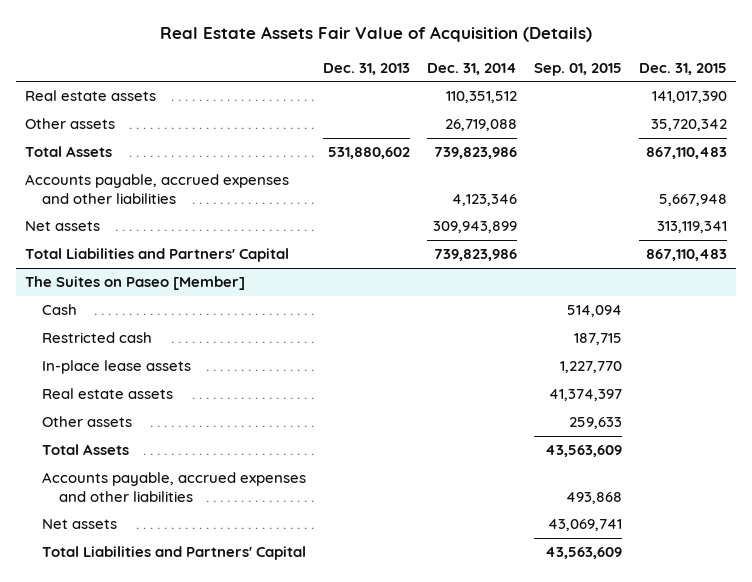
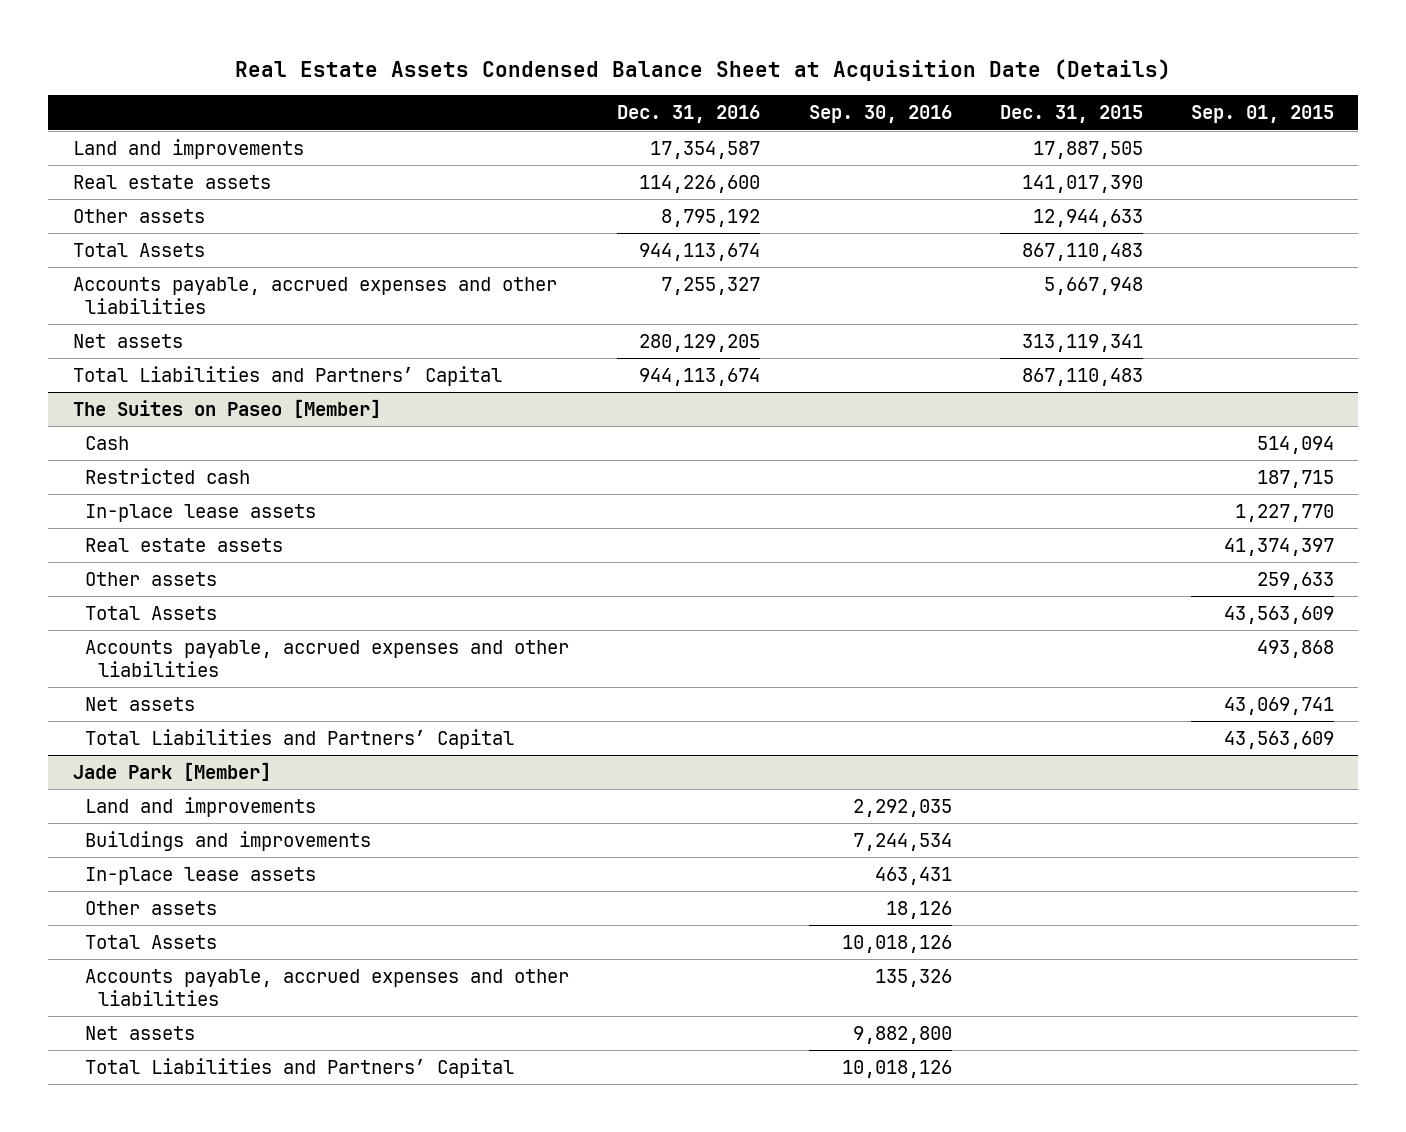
[159,25,592,42] Real Estate Assets Fair Value of Acquisition (Details) -> [235,58,1172,81] Real Estate Assets Condensed Balance Sheet at Acquisition Date (Details)
[323,62,411,75] Dec. 31, 2013 -> none
[427,62,518,75] Dec. 31, 2014 -> none
none -> [617,105,761,124] Dec. 31, 2016
none -> [808,105,952,124] Sep. 30, 2016
none -> [72,138,304,159] Land and improvements
[651,119,728,132] 35,720,342 -> [1032,208,1143,227] 12,944,633
none -> [72,761,271,781] Jade Park [Member]
none -> [85,796,317,817] Land and improvements
none -> [85,830,372,851] Buildings and improvements
none -> [85,866,317,885] In-place lease assets
none -> [85,900,218,915] Other assets
none -> [85,934,218,949] Total Assets
none -> [85,968,570,1006] Accounts payable, accrued expenses and other liabilities
none -> [85,1025,196,1040] Net assets
none -> [85,1057,515,1078] Total Liabilities and Partnersʼ Capital

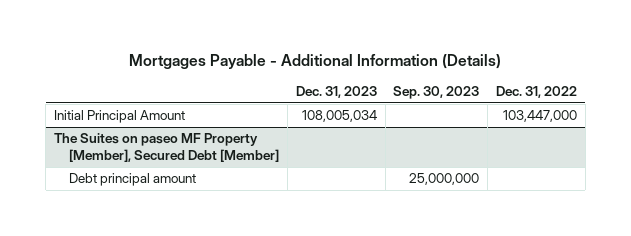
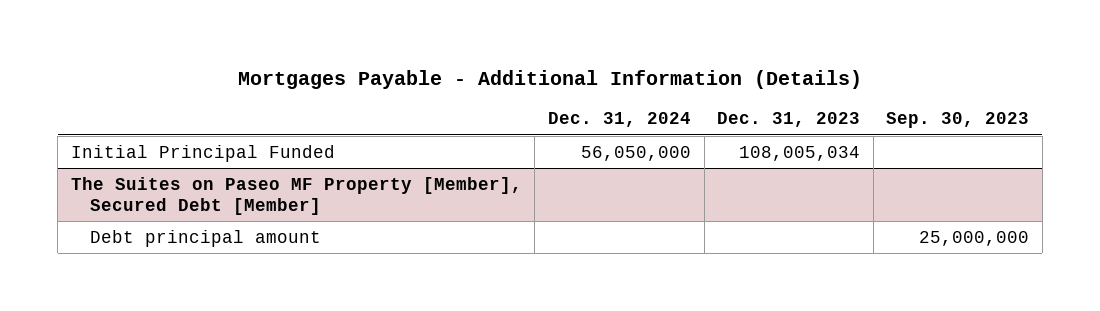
[495,86,577,99] Dec. 31, 2022 -> none
none -> [548,112,692,128] Dec. 31, 2024
[53,110,185,124] Initial Principal Amount -> [70,144,335,162] Initial Principal Funded
[53,133,280,163] The Suites on paseo MF Property [Member], Secured Debt [Member] -> [70,176,522,215] The Suites on Paseo MF Property [Member], Secured Debt [Member]

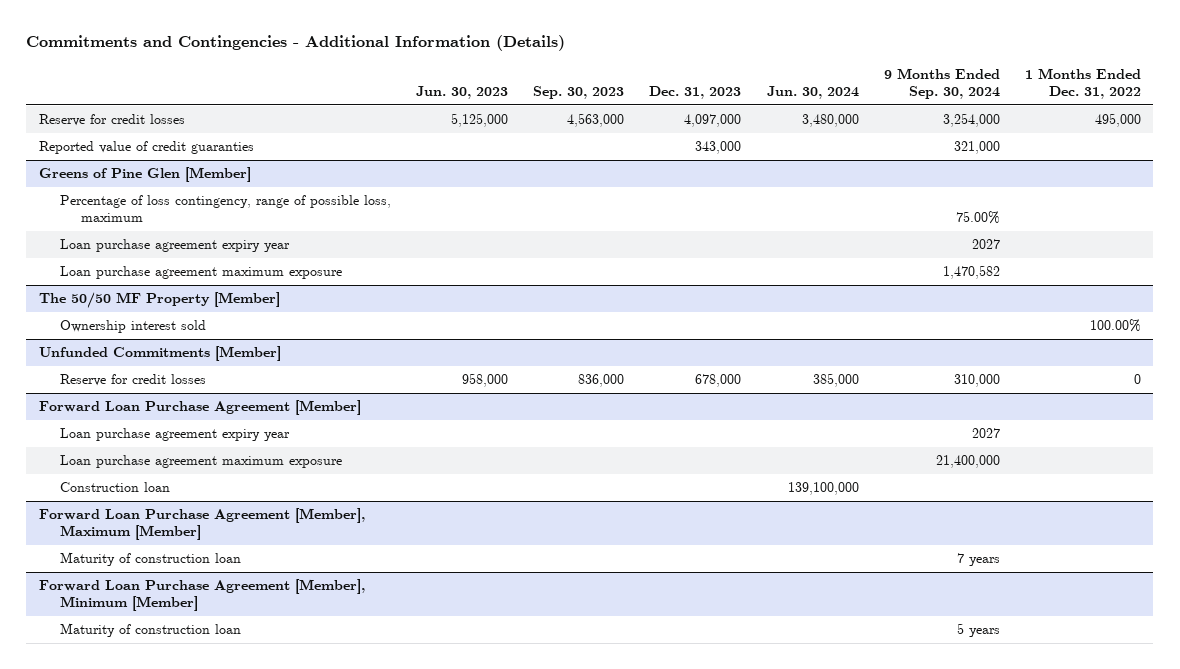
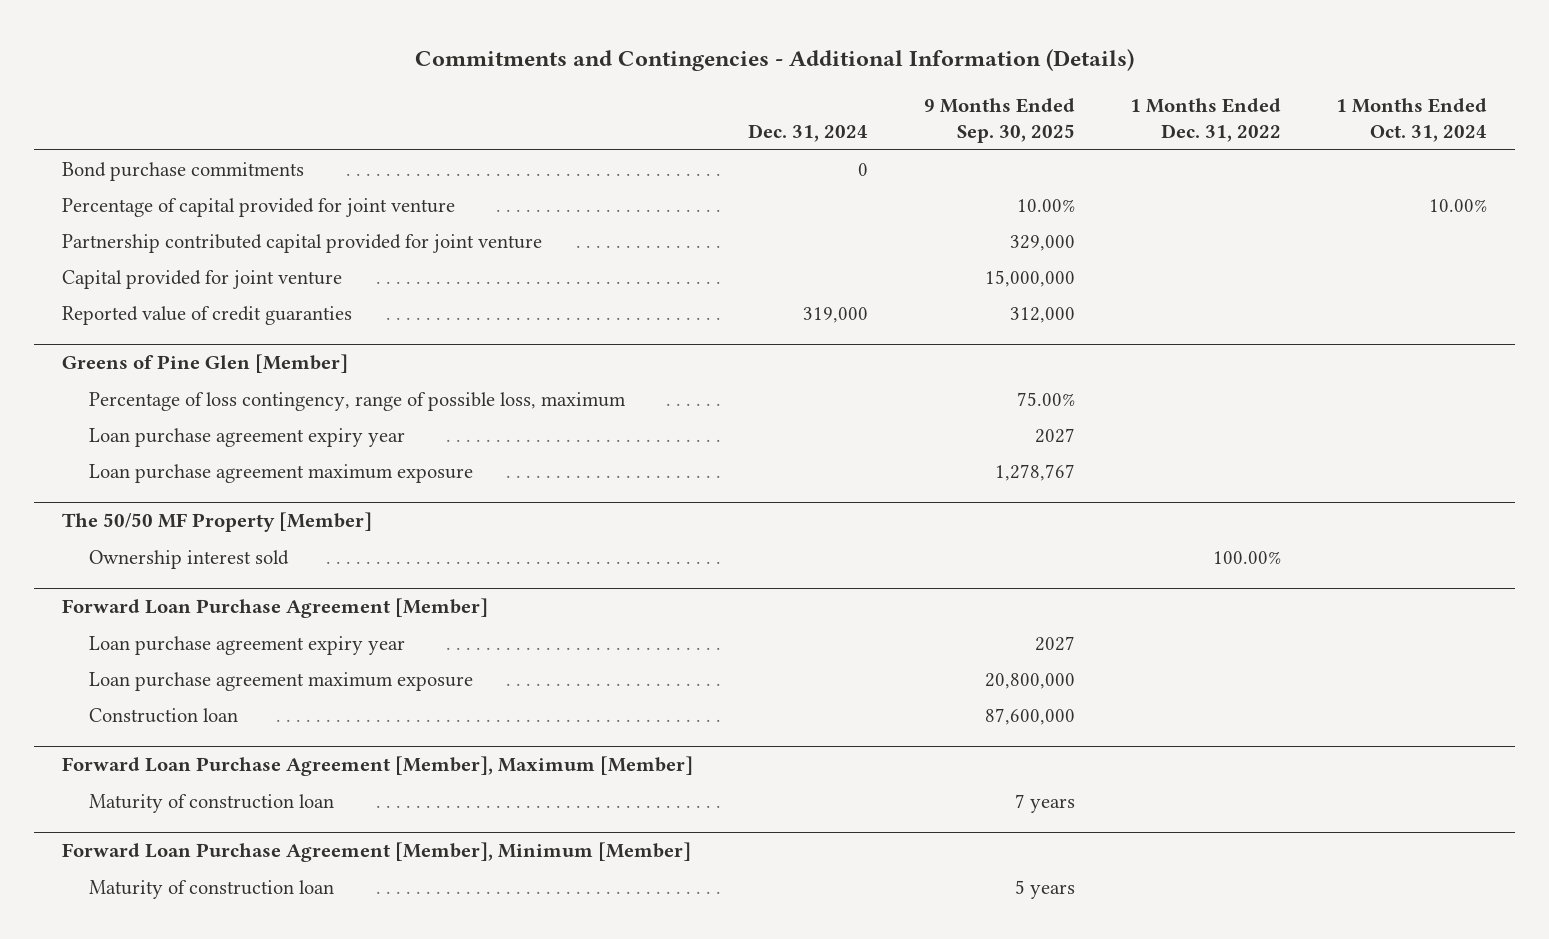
[416,86,509,100] Jun. 30, 2023 -> none
[533,86,625,100] Sep. 30, 2023 -> none
[649,86,742,100] Dec. 31, 2023 -> none
[766,86,859,100] Jun. 30, 2024 -> none
[883,68,1000,100] 9 Months Ended Sep. 30, 2024 -> none
none -> [748,123,869,142] Dec. 31, 2024
none -> [923,97,1075,143] 9 Months Ended Sep. 30, 2025
none -> [1336,97,1488,142] 1 Months Ended Oct. 31, 2024
[38,114,185,127] Reserve for credit losses -> none
none -> [61,161,304,181] Bond purchase commitments
none -> [61,197,455,217] Percentage of capital provided for joint venture
none -> [61,233,542,253] Partnership contributed capital provided for joint venture
none -> [61,269,342,289] Capital provided for joint venture
[38,346,281,362] Unfunded Commitments [Member] -> none
[59,374,206,387] Reserve for credit losses -> none

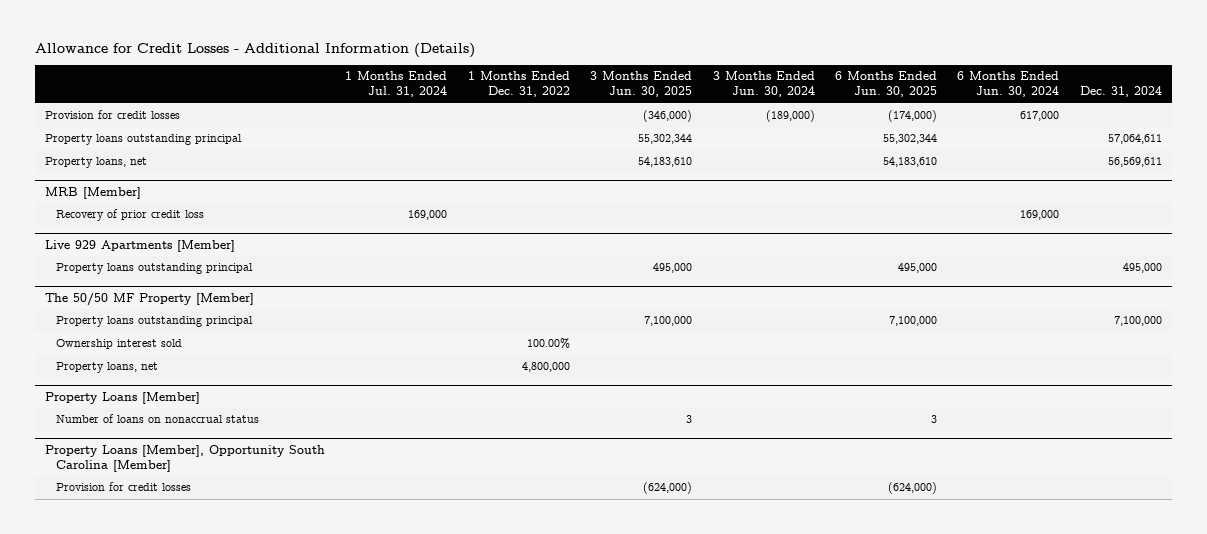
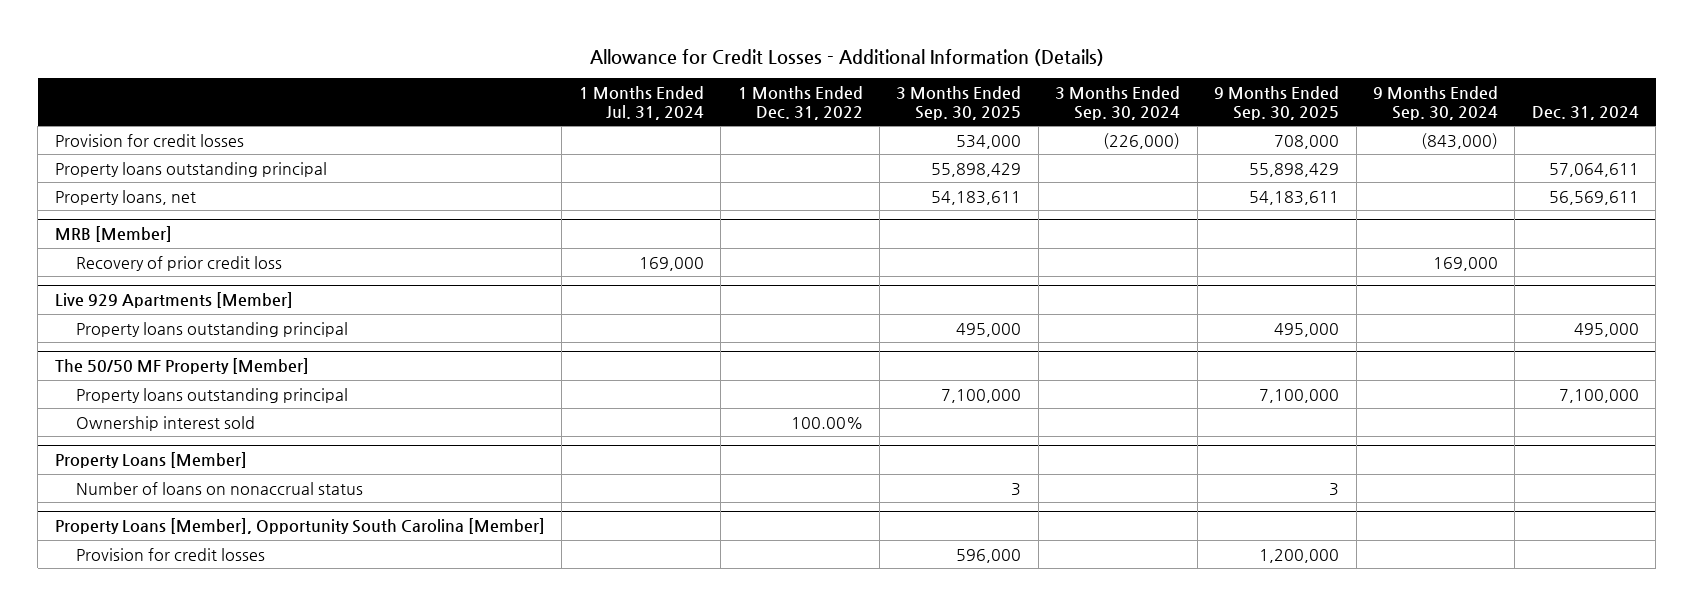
[590,71,693,98] 3 Months Ended Jun. 30, 2025 -> none
[712,71,815,98] 3 Months Ended Jun. 30, 2024 -> none
[834,71,937,98] 6 Months Ended Jun. 30, 2025 -> none
[957,71,1060,98] 6 Months Ended Jun. 30, 2024 -> none
none -> [896,86,1022,120] 3 Months Ended Sep. 30, 2025
none -> [1055,86,1181,120] 3 Months Ended Sep. 30, 2024
none -> [1214,86,1340,120] 9 Months Ended Sep. 30, 2025
none -> [1372,86,1498,120] 9 Months Ended Sep. 30, 2024
[55,362,158,374] Property loans, net -> none

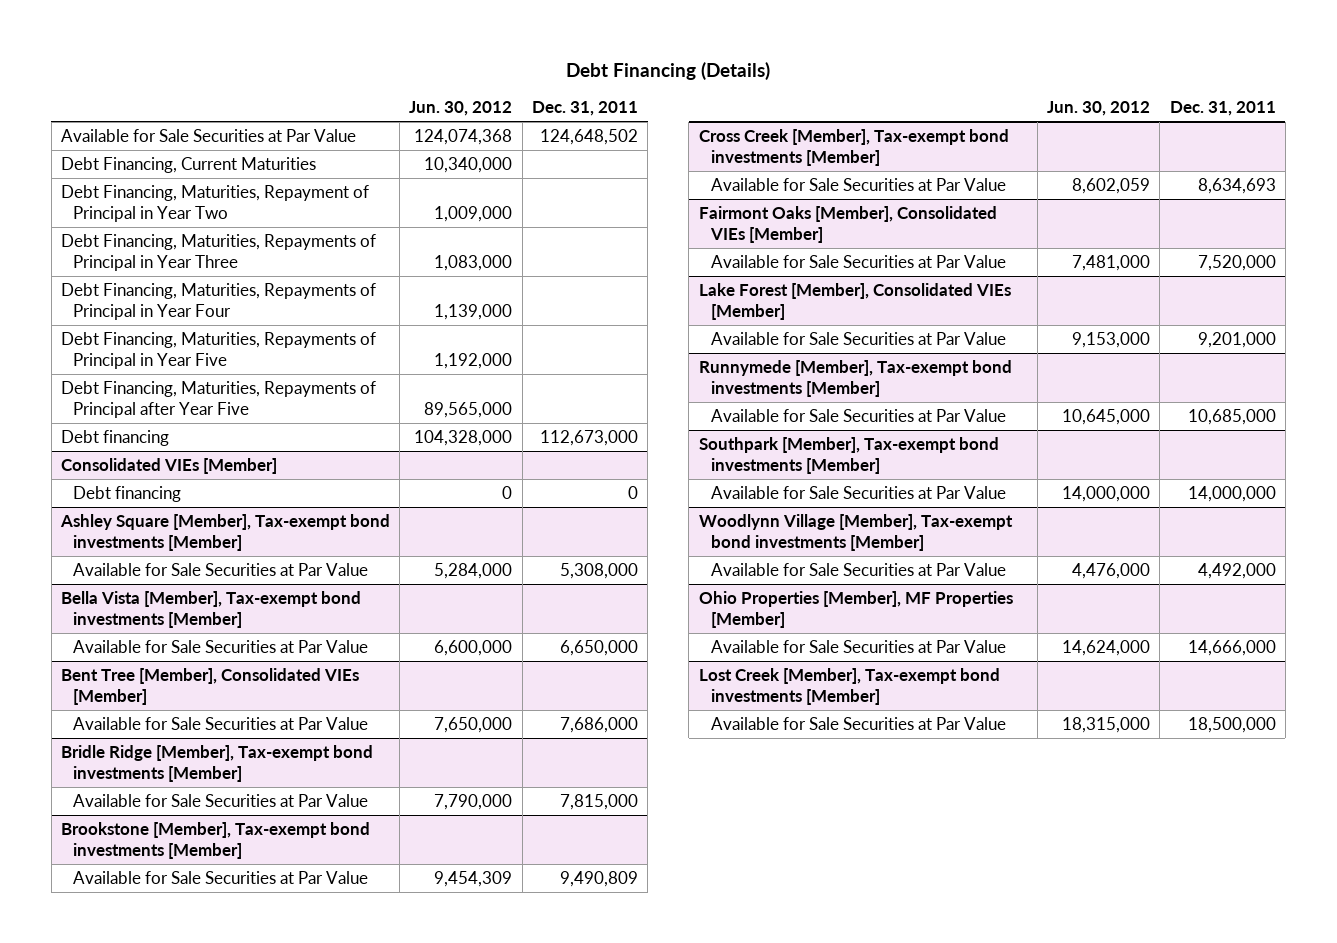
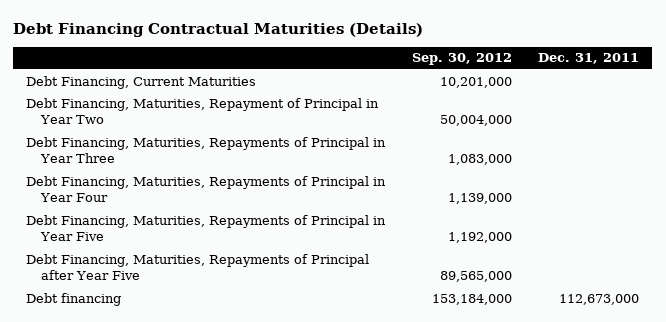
[566,61,771,80] Debt Financing (Details) -> [13,22,424,37] Debt Financing Contractual Maturities (Details)
[409,101,513,117] Jun. 30, 2012 -> none
none -> [411,53,512,66] Sep. 30, 2012
[60,128,356,142] Available for Sale Securities at Par Value -> none
[60,457,277,474] Consolidated VIEs [Member] -> none
[72,485,181,502] Debt financing -> none
[59,513,390,551] Ashley Square [Member], Tax-exempt bond investments [Member] -> none
[72,562,368,576] Available for Sale Securities at Par Value -> none
[60,590,361,628] Bella Vista [Member], Tax-exempt bond investments [Member] -> none
[72,639,368,653] Available for Sale Securities at Par Value -> none
[60,667,359,705] Bent Tree [Member], Consolidated VIEs [Member] -> none
[72,716,368,730] Available for Sale Securities at Par Value -> none
[60,744,373,782] Bridle Ridge [Member], Tax-exempt bond investments [Member] -> none
[72,793,368,807] Available for Sale Securities at Par Value -> none
[60,821,370,859] Brookstone [Member], Tax-exempt bond investments [Member] -> none
[72,870,368,884] Available for Sale Securities at Par Value -> none
[698,128,1009,166] Cross Creek [Member], Tax-exempt bond investments [Member] -> none
[710,177,1006,191] Available for Sale Securities at Par Value -> none
[698,205,997,243] Fairmont Oaks [Member], Consolidated VIEs [Member] -> none
[710,254,1006,268] Available for Sale Securities at Par Value -> none
[698,282,1011,320] Lake Forest [Member], Consolidated VIEs [Member] -> none
[710,331,1006,345] Available for Sale Securities at Par Value -> none
[698,359,1012,397] Runnymede [Member], Tax-exempt bond investments [Member] -> none
[710,408,1006,422] Available for Sale Securities at Par Value -> none
[698,436,999,474] Southpark [Member], Tax-exempt bond investments [Member] -> none
[710,485,1006,499] Available for Sale Securities at Par Value -> none
[698,513,1013,551] Woodlynn Village [Member], Tax-exempt bond investments [Member] -> none
[710,562,1006,576] Available for Sale Securities at Par Value -> none
[698,590,1013,628] Ohio Properties [Member], MF Properties [Member] -> none
[710,639,1006,653] Available for Sale Securities at Par Value -> none
[698,667,1000,705] Lost Creek [Member], Tax-exempt bond investments [Member] -> none
[710,716,1006,730] Available for Sale Securities at Par Value -> none

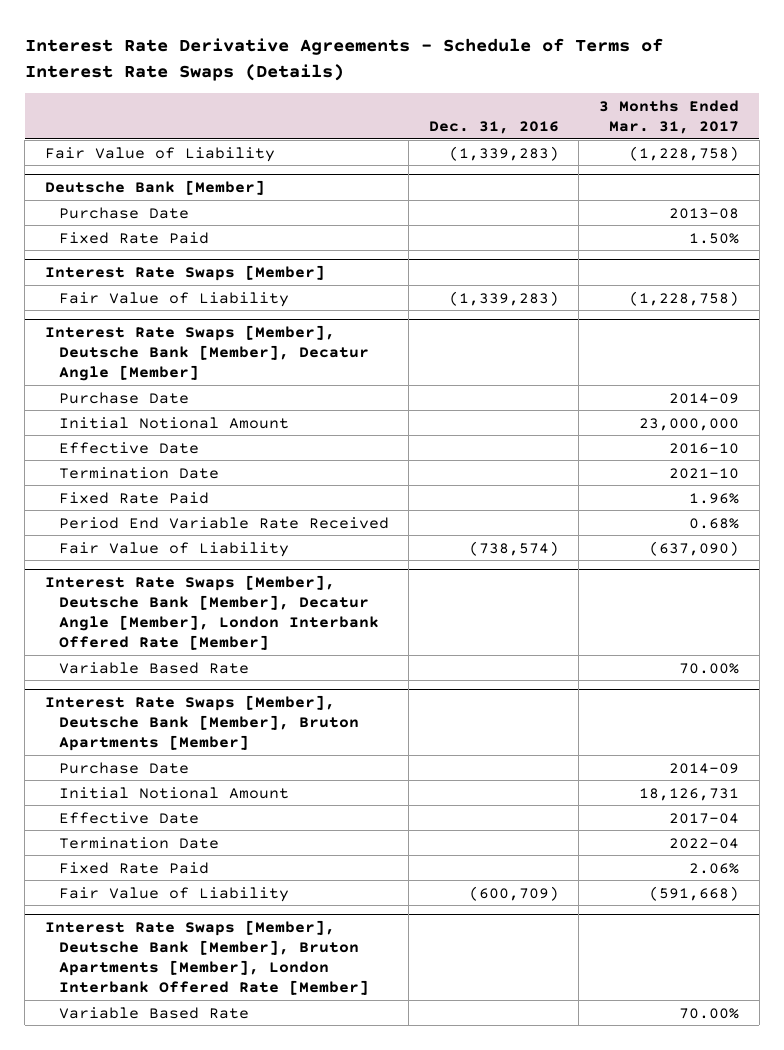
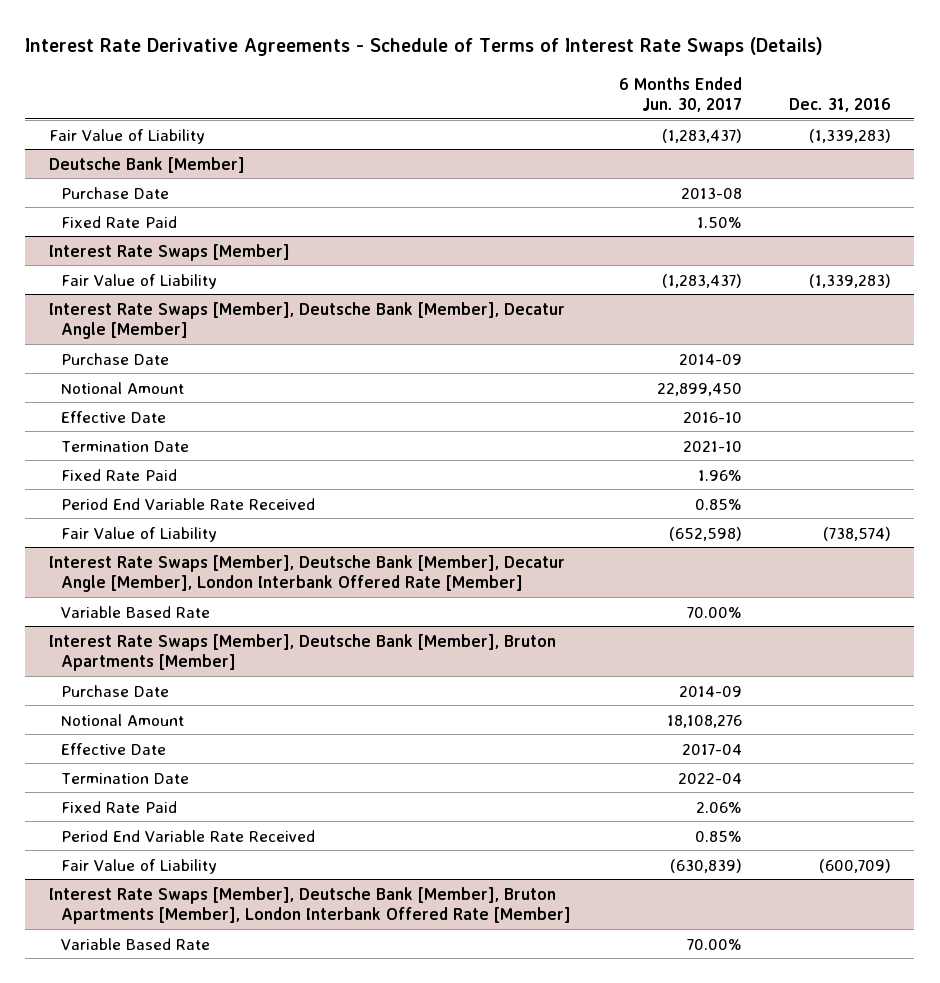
[598,100,739,134] 3 Months Ended Mar. 31, 2017 -> none
none -> [618,76,742,113] 6 Months Ended Jun. 30, 2017
[58,416,289,429] Initial Notional Amount -> [61,381,185,394] Notional Amount
[58,786,289,799] Initial Notional Amount -> [61,713,185,726] Notional Amount
none -> [61,829,316,842] Period End Variable Rate Received

